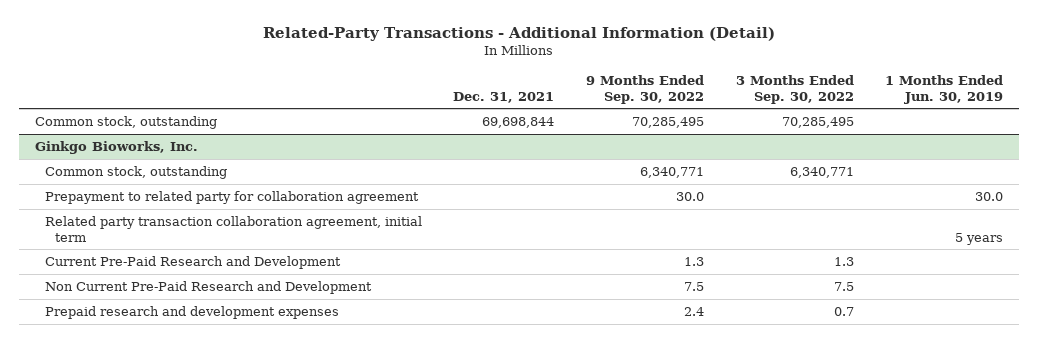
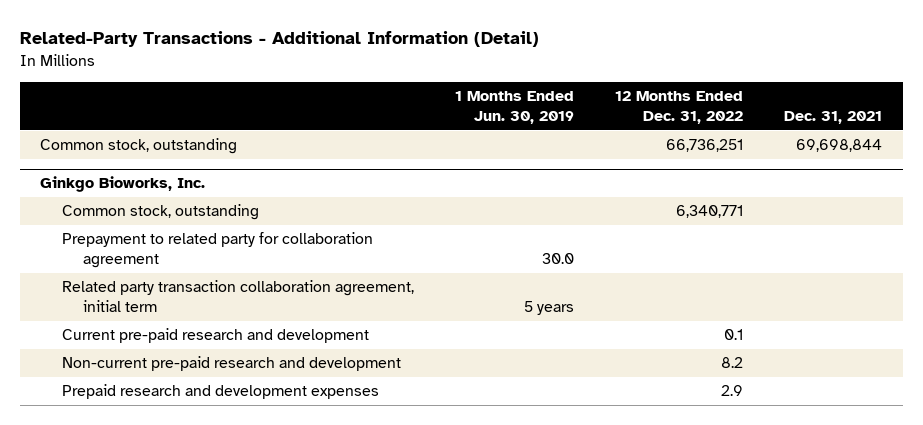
[586,75,705,104] 9 Months Ended Sep. 30, 2022 -> none
[735,75,854,104] 3 Months Ended Sep. 30, 2022 -> none
none -> [615,90,744,125] 12 Months Ended Dec. 31, 2022
[44,255,341,269] Current Pre-Paid Research and Development -> [61,328,369,344] Current pre-paid research and development
[44,280,372,294] Non Current Pre-Paid Research and Development -> [61,356,401,372] Non-current pre-paid research and development

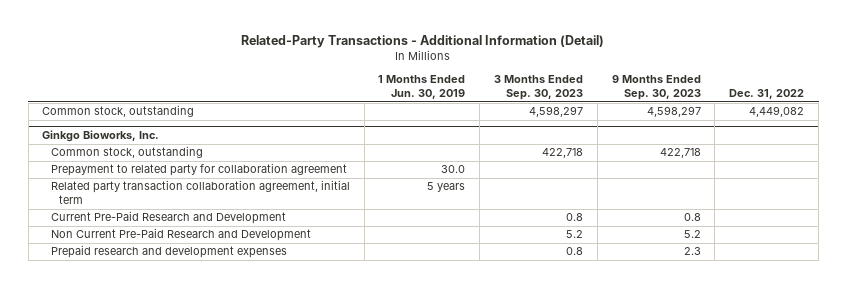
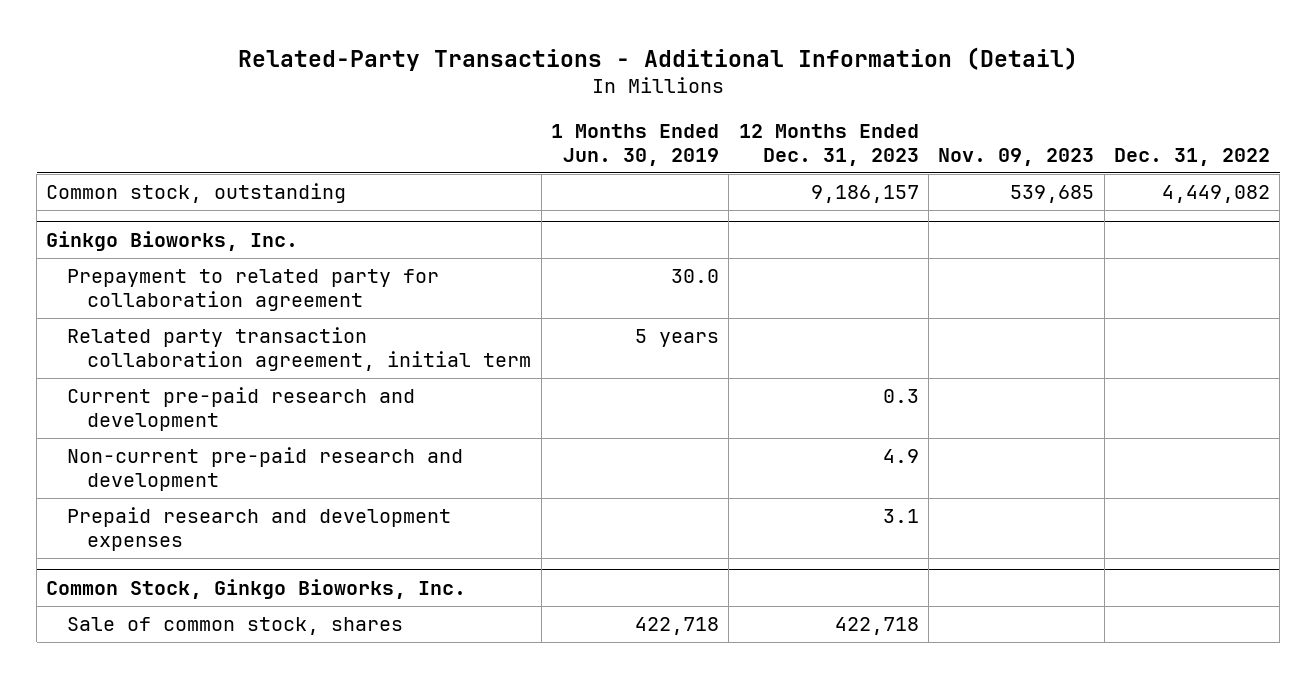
[493,75,583,101] 3 Months Ended Sep. 30, 2023 -> none
[611,75,701,101] 9 Months Ended Sep. 30, 2023 -> none
none -> [738,124,919,166] 12 Months Ended Dec. 31, 2023
none -> [938,147,1095,166] Nov. 09, 2023
[50,146,203,159] Common stock, outstanding -> none
[50,211,286,225] Current Pre-Paid Research and Development -> [66,387,415,432] Current pre-paid research and development
[50,228,311,242] Non Current Pre-Paid Research and Development -> [66,447,463,492] Non-current pre-paid research and development
none -> [46,579,467,600] Common Stock, Ginkgo Bioworks, Inc.
none -> [66,617,403,636] Sale of common stock, shares

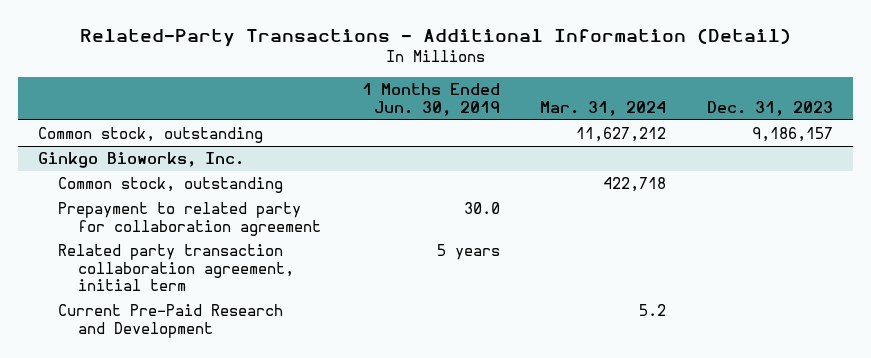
[738,124,919,166] 12 Months Ended Dec. 31, 2023 -> none
[938,147,1095,166] Nov. 09, 2023 -> none
[1113,147,1270,166] Dec. 31, 2022 -> none
none -> [540,101,667,117] Mar. 31, 2024
none -> [707,101,834,117] Dec. 31, 2023
none -> [58,177,284,194] Common stock, outstanding
[66,447,463,492] Non-current pre-paid research and development -> none
[66,507,451,552] Prepaid research and development expenses -> none
[46,579,467,600] Common Stock, Ginkgo Bioworks, Inc. -> none
[66,617,403,636] Sale of common stock, shares -> none
[66,387,415,432] Current pre-paid research and development -> [58,304,284,338] Current Pre-Paid Research and Development

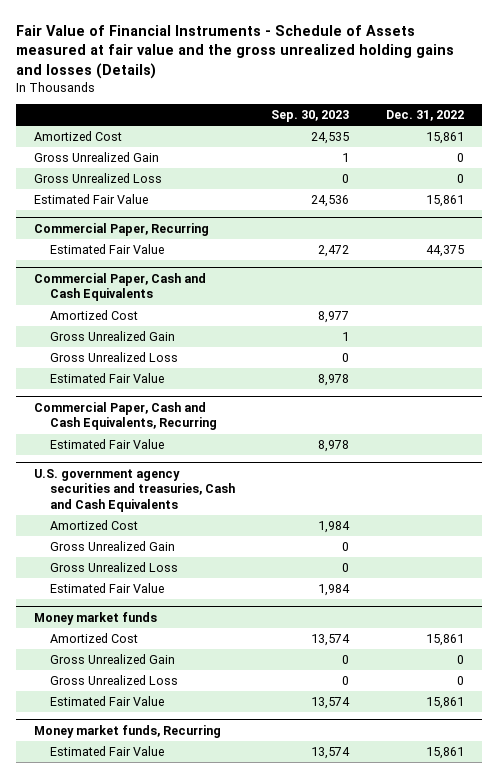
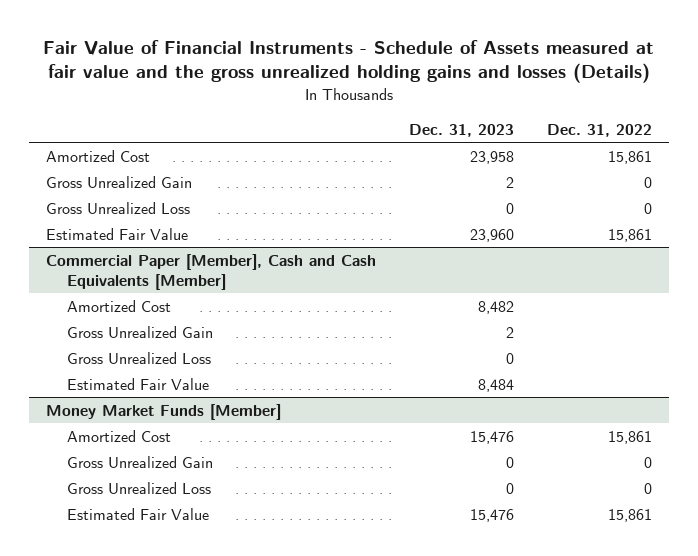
[271,110,350,123] Sep. 30, 2023 -> none
none -> [408,123,514,137] Dec. 31, 2023
[34,222,210,236] Commercial Paper, Recurring -> none
[49,244,164,255] Estimated Fair Value -> none
[34,272,207,302] Commercial Paper, Cash and Cash Equivalents -> [45,253,376,290] Commercial Paper [Member], Cash and Cash Equivalents [Member]
[34,401,217,431] Commercial Paper, Cash and Cash Equivalents, Recurring -> none
[49,439,164,450] Estimated Fair Value -> none
[34,468,235,513] U.S. government agency securities and treasuries, Cash and Cash Equivalents -> none
[49,520,138,531] Amortized Cost -> none
[49,541,175,552] Gross Unrealized Gain -> none
[49,562,178,573] Gross Unrealized Loss -> none
[49,583,164,594] Estimated Fair Value -> none
[34,611,158,625] Money market funds -> [45,403,281,420] Money Market Funds [Member]
[34,724,222,738] Money market funds, Recurring -> none
[49,746,164,757] Estimated Fair Value -> none

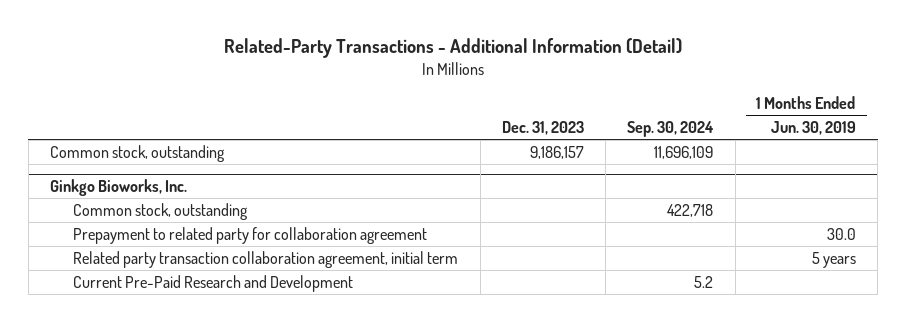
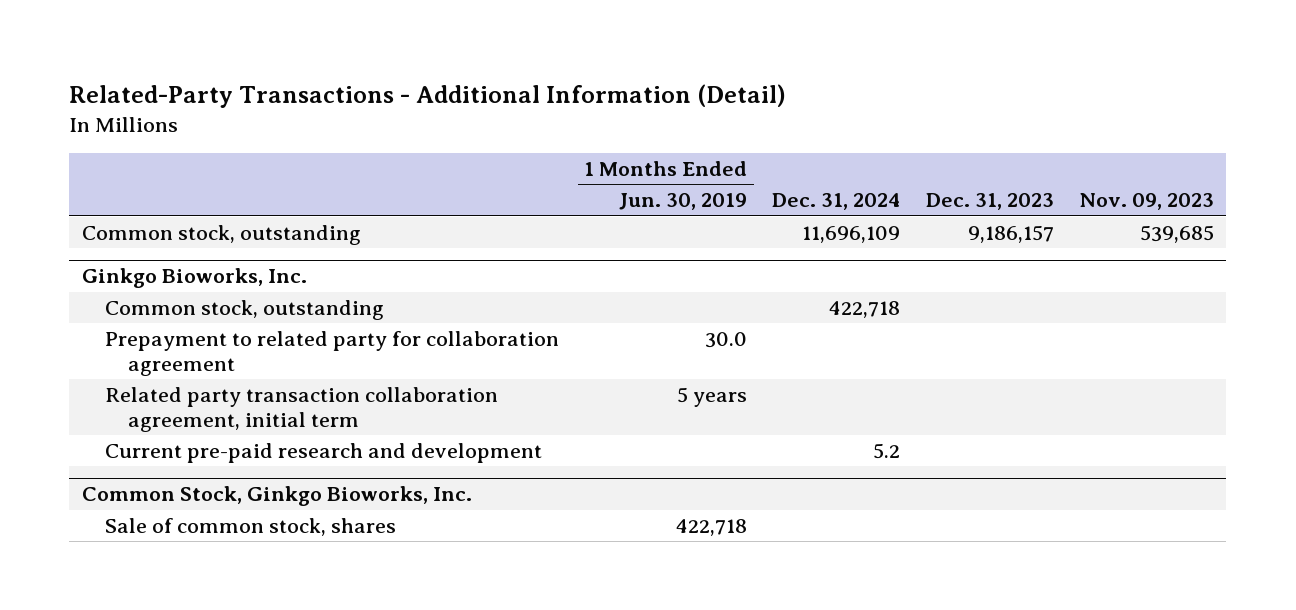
[627,121,715,138] Sep. 30, 2024 -> none
none -> [772,193,901,211] Dec. 31, 2024
none -> [1078,193,1214,211] Nov. 09, 2023
[73,274,354,292] Current Pre-Paid Research and Development -> [105,443,543,464] Current pre-paid research and development
none -> [81,486,472,507] Common Stock, Ginkgo Bioworks, Inc.
none -> [105,518,397,537] Sale of common stock, shares

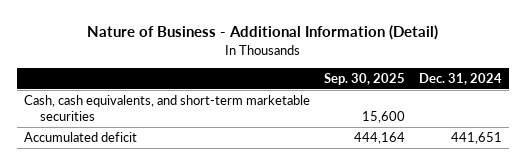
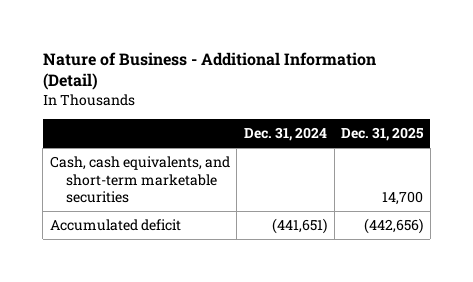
[324,72,406,85] Sep. 30, 2025 -> none
none -> [341,127,425,142] Dec. 31, 2025
[451,132,503,145] 441,651 -> [272,218,328,235] (441,651)

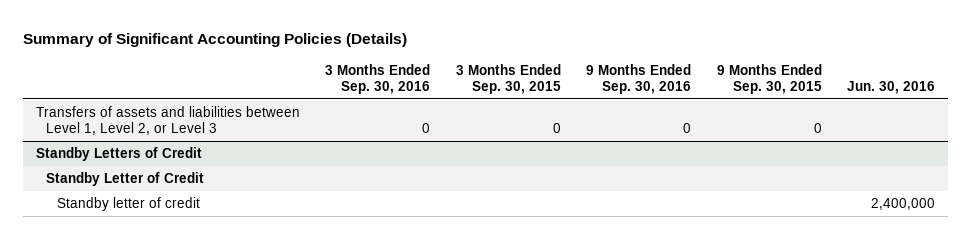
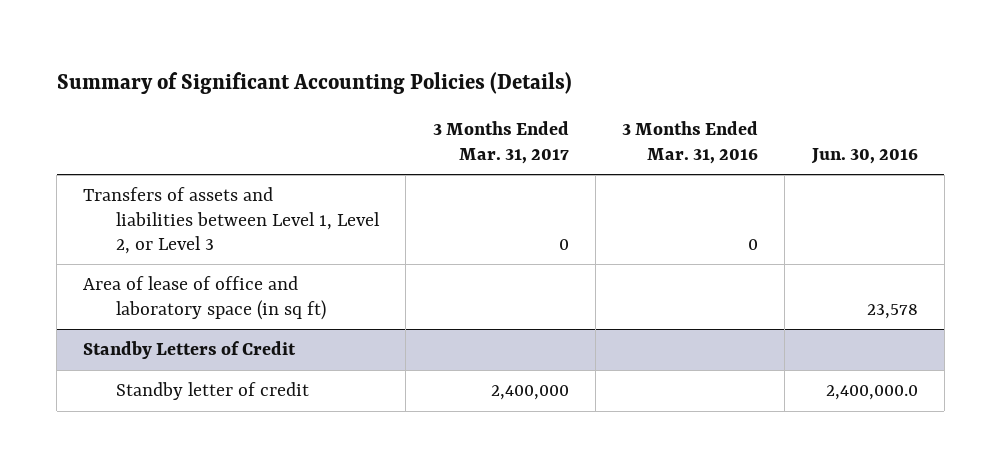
[325,63,431,94] 3 Months Ended Sep. 30, 2016 -> none
[455,63,561,94] 3 Months Ended Sep. 30, 2015 -> none
[586,63,692,94] 9 Months Ended Sep. 30, 2016 -> none
[716,63,822,94] 9 Months Ended Sep. 30, 2015 -> none
none -> [432,121,569,164] 3 Months Ended Mar. 31, 2017
none -> [622,121,759,164] 3 Months Ended Mar. 31, 2016
none -> [83,276,327,320] Area of lease of office and laboratory space (in sq ft)
[46,172,205,187] Standby Letter of Credit -> none
[871,198,936,211] 2,400,000 -> [825,385,918,401] 2,400,000.0

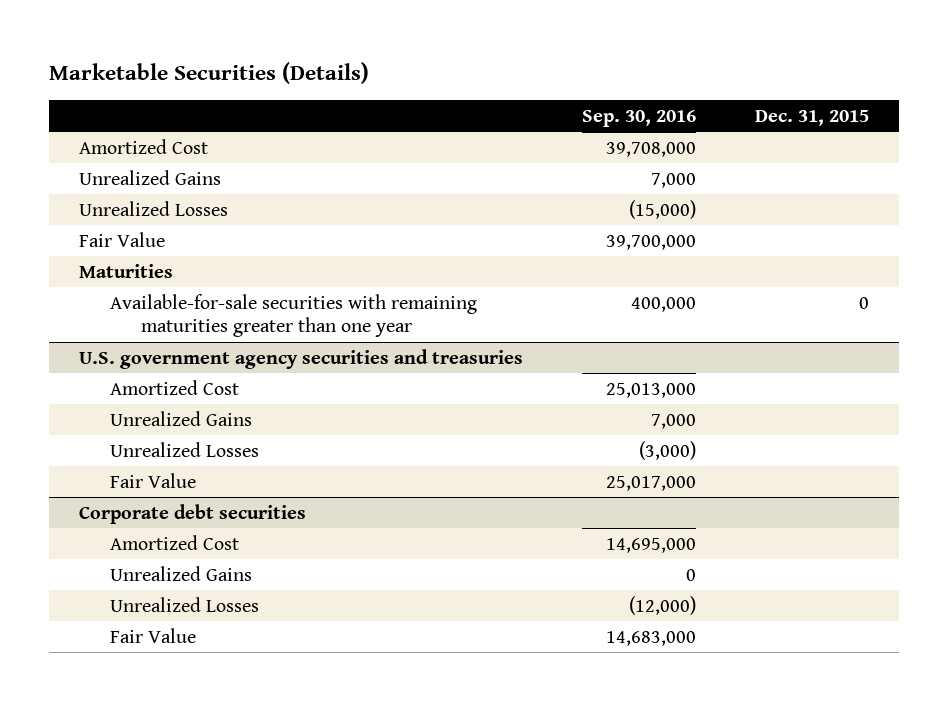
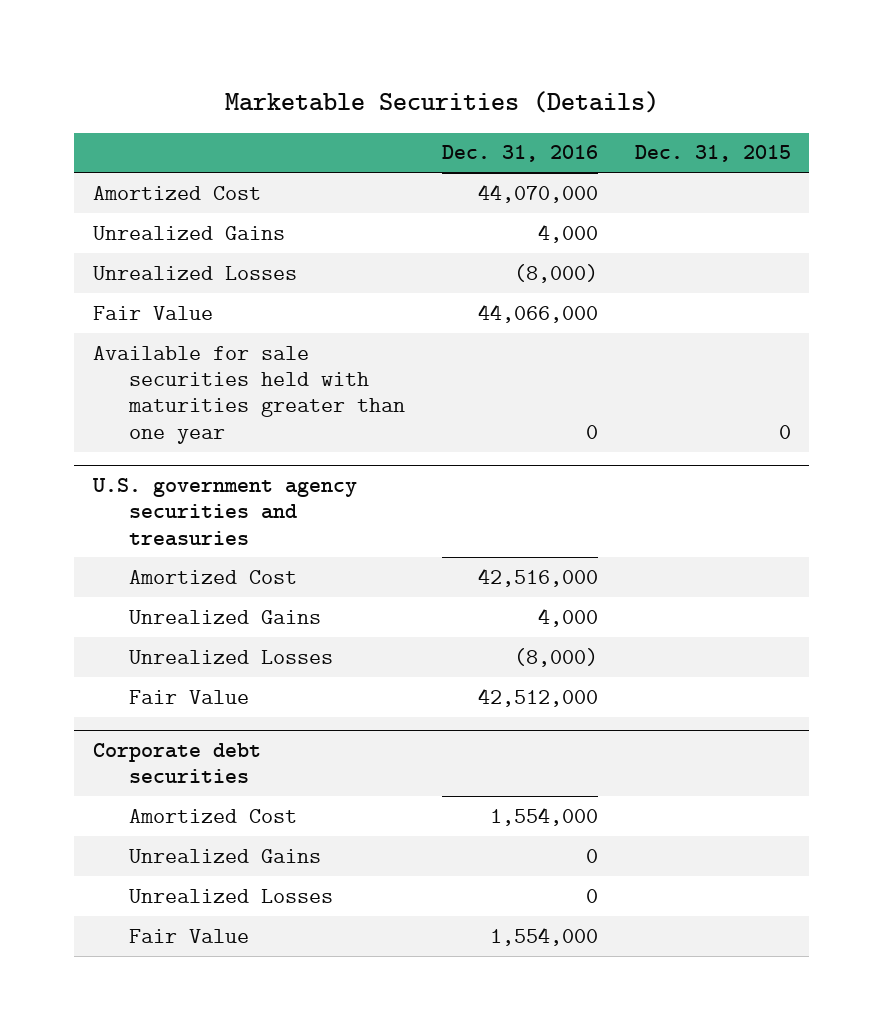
[582,110,697,128] Sep. 30, 2016 -> none
none -> [441,145,598,163] Dec. 31, 2016
[78,263,173,278] Maturities -> none
[110,293,478,338] Available-for-sale securities with remaining maturities greater than one year -> [92,345,406,444] Available for sale securities held with maturities greater than one year

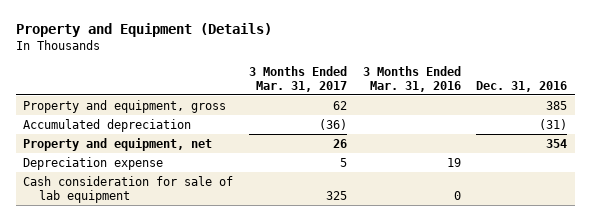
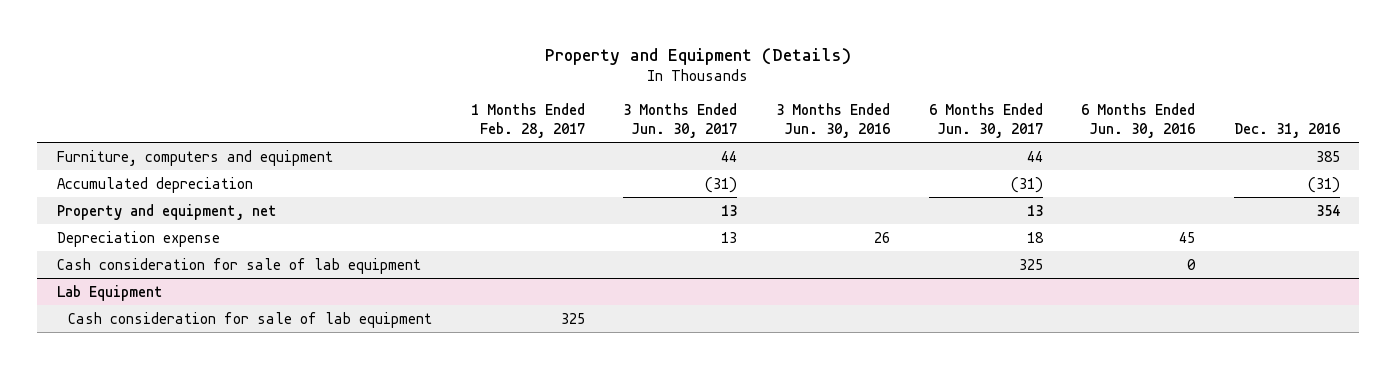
[248,65,347,92] 3 Months Ended Mar. 31, 2017 -> none
[362,65,461,92] 3 Months Ended Mar. 31, 2016 -> none
none -> [470,103,585,138] 1 Months Ended Feb. 28, 2017
none -> [623,103,738,138] 3 Months Ended Jun. 30, 2017
none -> [775,103,890,138] 3 Months Ended Jun. 30, 2016
none -> [928,103,1043,138] 6 Months Ended Jun. 30, 2017
none -> [1081,103,1196,138] 6 Months Ended Jun. 30, 2016
[23,99,227,113] Property and equipment, gross -> [56,149,333,166] Furniture, computers and equipment
none -> [56,284,163,301] Lab Equipment
none -> [68,311,433,328] Cash consideration for sale of lab equipment

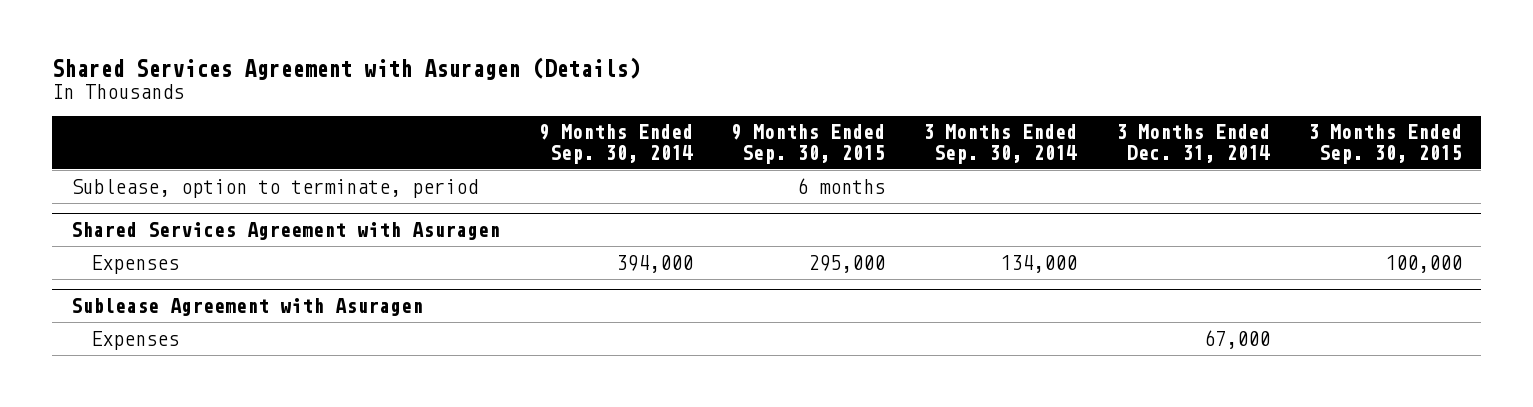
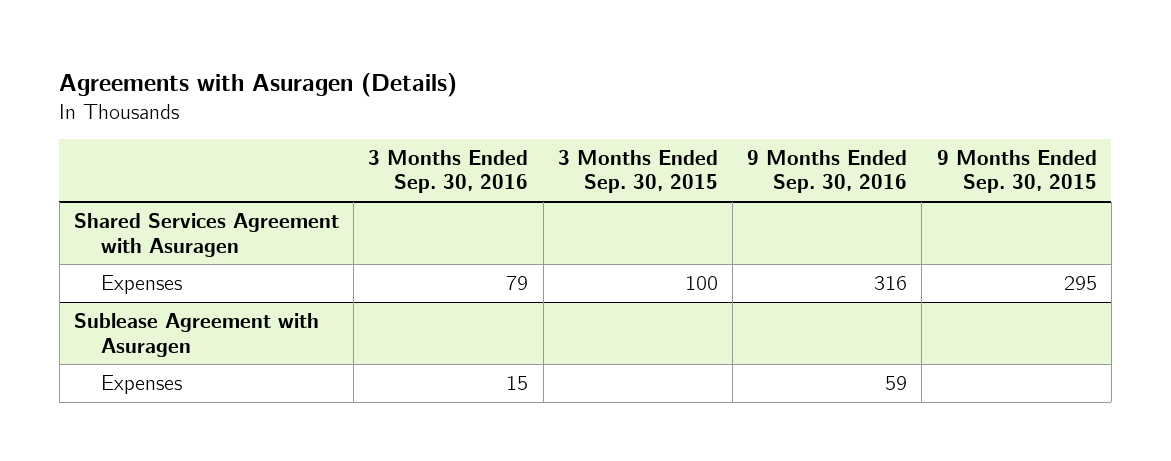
[52,57,641,81] Shared Services Agreement with Asuragen (Details) -> [59,73,458,98] Agreements with Asuragen (Details)
[538,124,693,165] 9 Months Ended Sep. 30, 2014 -> none
[923,124,1078,165] 3 Months Ended Sep. 30, 2014 -> none
[1115,124,1270,164] 3 Months Ended Dec. 31, 2014 -> none
none -> [368,149,529,194] 3 Months Ended Sep. 30, 2016
none -> [747,149,908,194] 9 Months Ended Sep. 30, 2016
[71,178,479,198] Sublease, option to terminate, period -> none
[808,254,886,273] 295,000 -> [1063,275,1097,290] 295
[1385,254,1463,273] 100,000 -> [684,275,718,290] 100

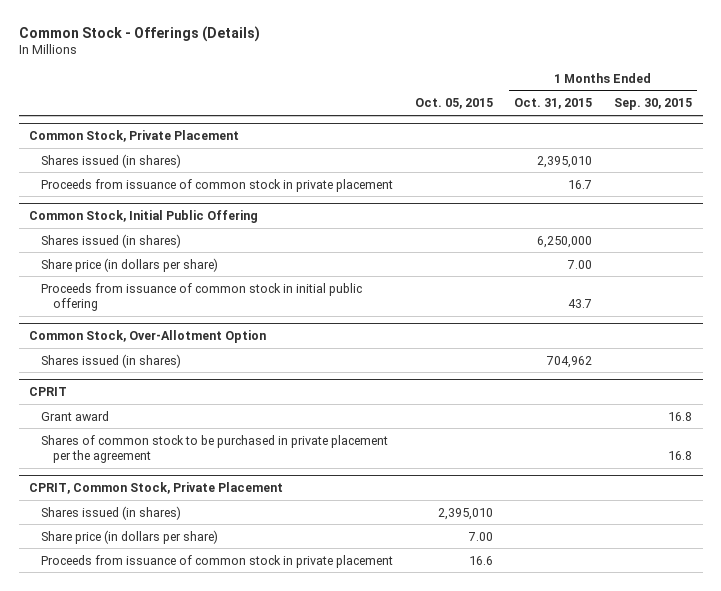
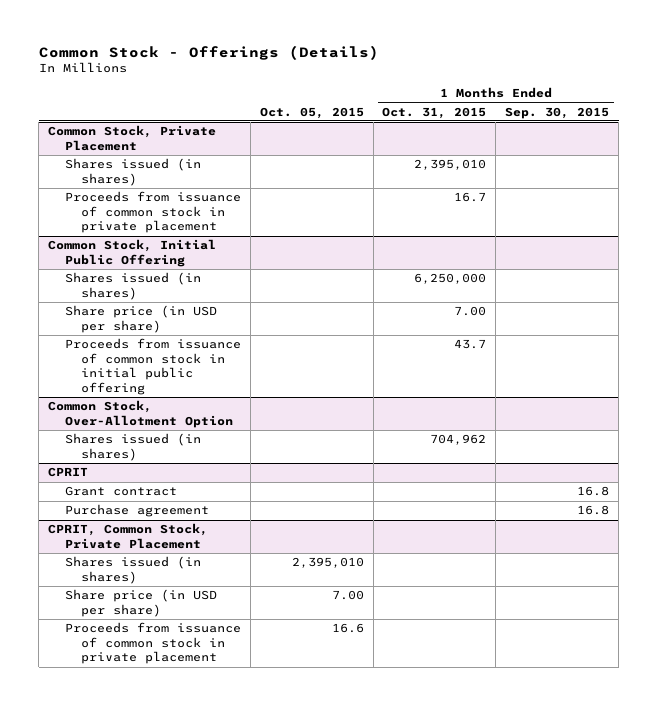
[41,257,219,272] Share price (in dollars per share) -> [64,305,217,333] Share price (in USD per share)
[41,410,110,421] Grant award -> [64,486,177,497] Grant contract
[41,434,389,464] Shares of common stock to be purchased in private placement per the agreement -> [64,504,209,518] Purchase agreement
[41,529,219,544] Share price (in dollars per share) -> [64,589,217,617] Share price (in USD per share)

